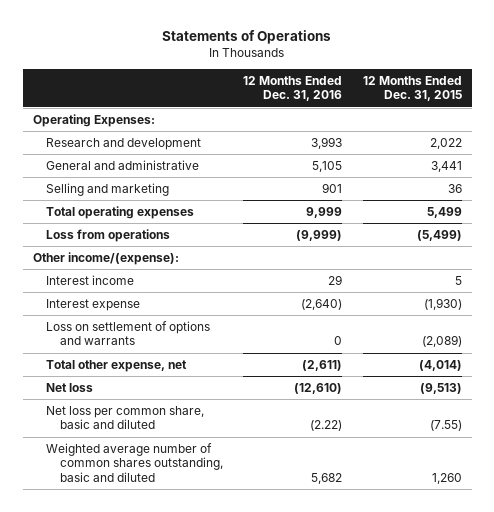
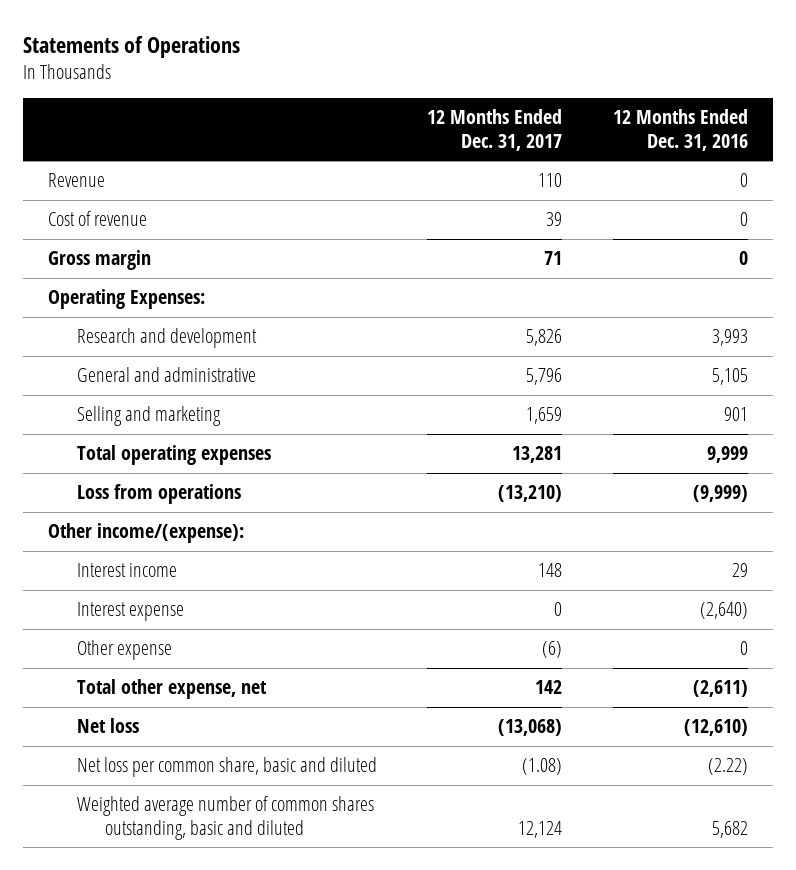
[362,75,462,102] 12 Months Ended Dec. 31, 2015 -> none
none -> [427,109,563,151] 12 Months Ended Dec. 31, 2017
none -> [48,173,106,188] Revenue
none -> [48,211,148,227] Cost of revenue
none -> [48,250,152,271] Gross margin
[46,320,211,346] Loss on settlement of options and warrants -> none
none -> [76,640,172,661] Other expense

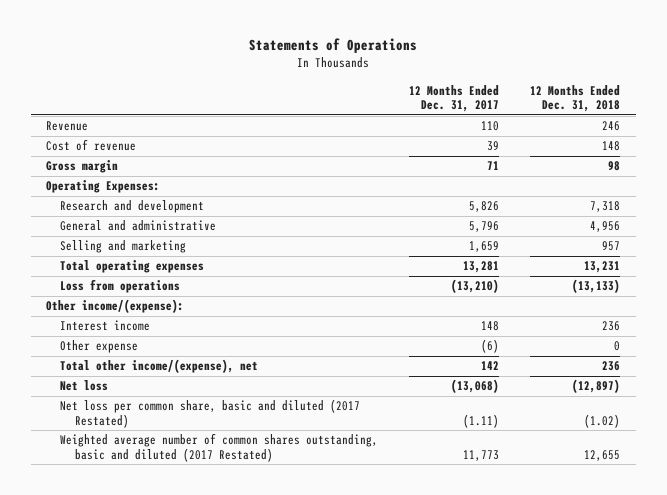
[612,109,748,151] 12 Months Ended Dec. 31, 2016 -> none
none -> [530,84,621,113] 12 Months Ended Dec. 31, 2018
[76,602,184,622] Interest expense -> none
[76,679,267,700] Total other expense, net -> [60,359,259,374] Total other income/(expense), net
[76,757,377,778] Net loss per common share, basic and diluted -> [60,399,361,429] Net loss per common share, basic and diluted (2017 Restated)
[522,758,563,776] (1.08) -> [463,414,500,429] (1.11)
[76,796,374,840] Weighted average number of common shares outstanding, basic and diluted -> [60,433,379,463] Weighted average number of common shares outstanding, basic and diluted (2017 Restated)
[518,820,563,838] 12,124 -> [463,450,500,462] 11,773

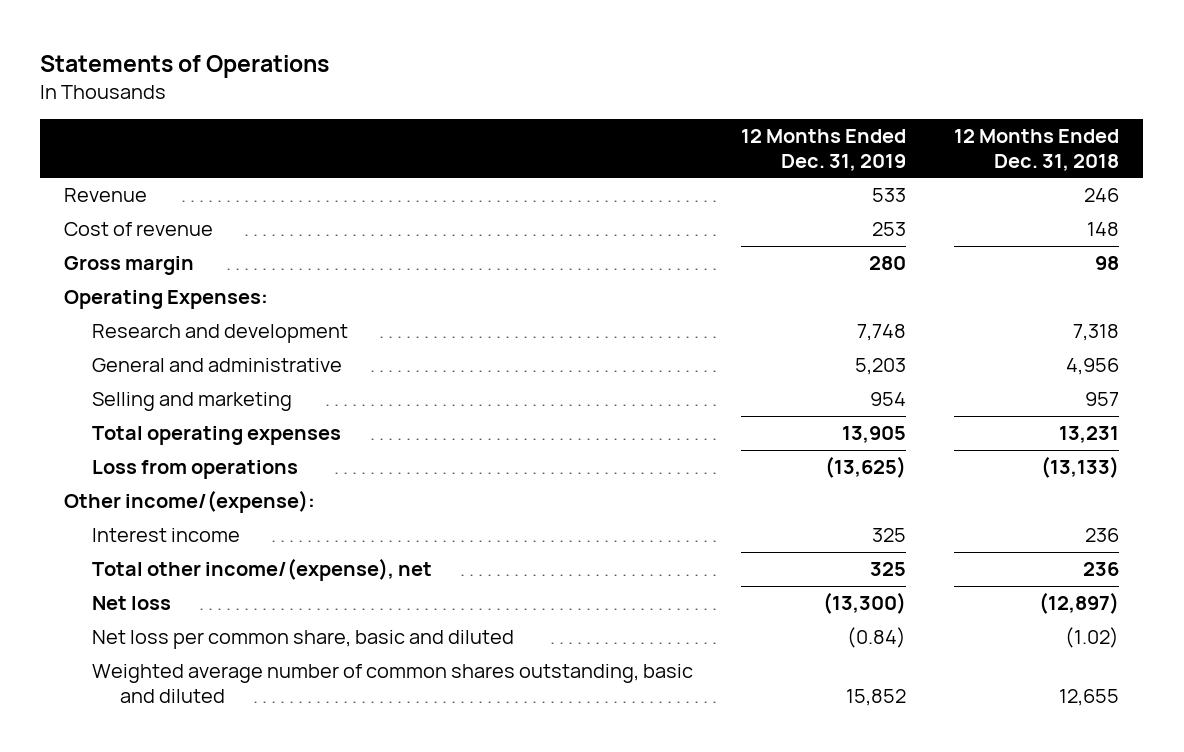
[409,84,500,113] 12 Months Ended Dec. 31, 2017 -> none
none -> [741,129,907,171] 12 Months Ended Dec. 31, 2019
[60,340,139,354] Other expense -> none
[60,399,361,429] Net loss per common share, basic and diluted (2017 Restated) -> [92,630,515,650] Net loss per common share, basic and diluted
[60,433,379,463] Weighted average number of common shares outstanding, basic and diluted (2017 Restated) -> [92,664,694,703] Weighted average number of common shares outstanding, basic and diluted

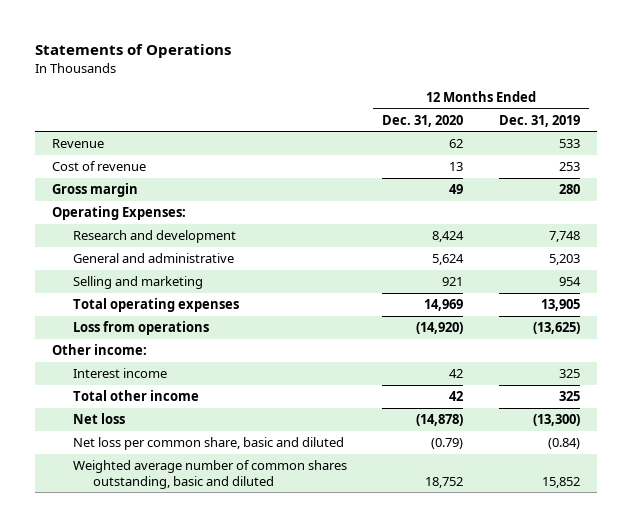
[954,129,1120,171] 12 Months Ended Dec. 31, 2018 -> none
none -> [382,114,464,127] Dec. 31, 2020
[64,490,316,514] Other income/(expense): -> [52,344,148,356] Other income:
[92,558,433,582] Total other income/(expense), net -> [72,390,199,402] Total other income

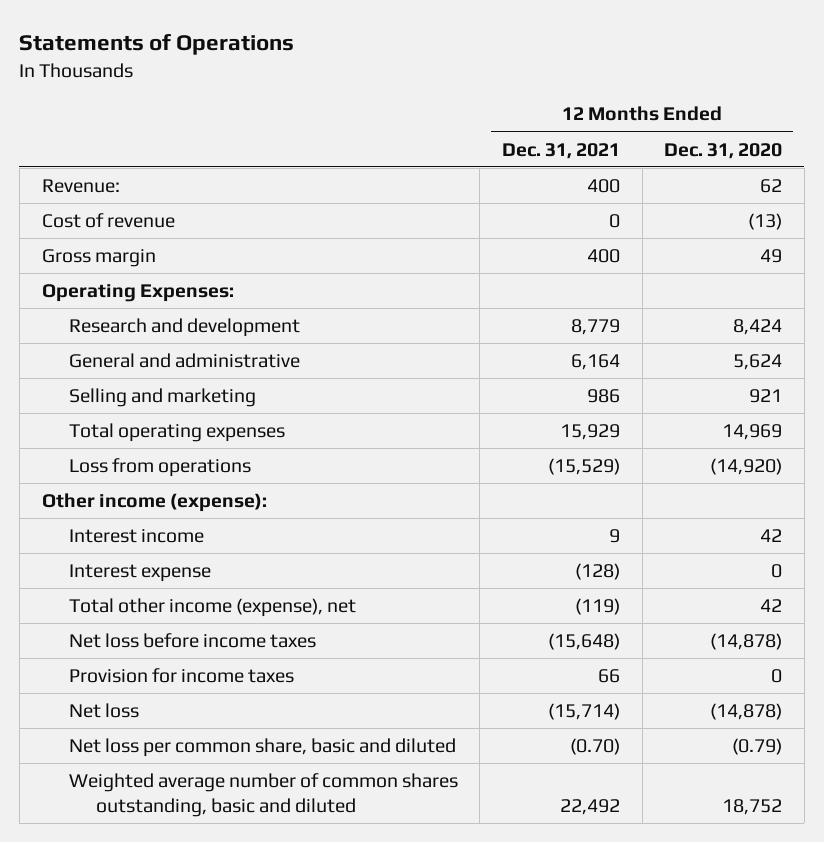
[498,114,580,127] Dec. 31, 2019 -> none
none -> [502,142,621,159] Dec. 31, 2021
[52,139,105,149] Revenue -> [41,178,120,193] Revenue:
[449,162,464,172] 13 -> [748,212,783,230] (13)
[52,344,148,356] Other income: -> [41,492,267,512] Other income (expense):
none -> [68,563,211,582] Interest expense
[72,390,199,402] Total other income -> [68,597,356,617] Total other income (expense), net
none -> [68,632,316,648] Net loss before income taxes
none -> [68,667,294,683] Provision for income taxes

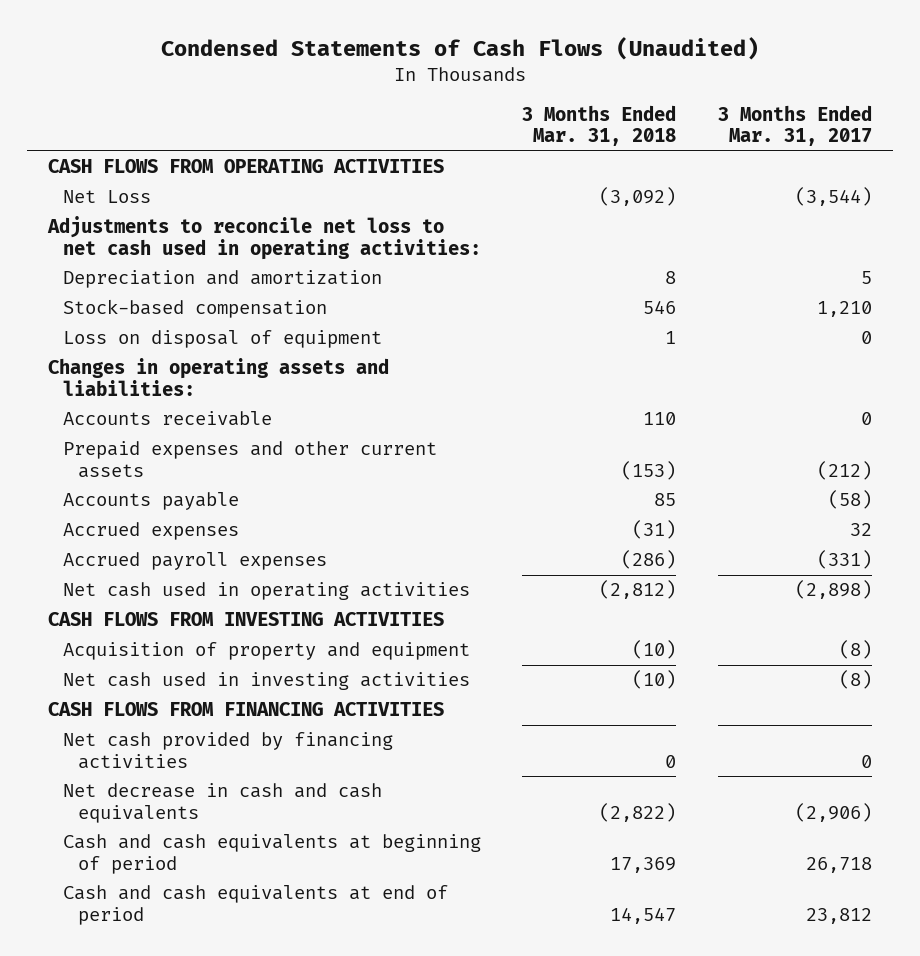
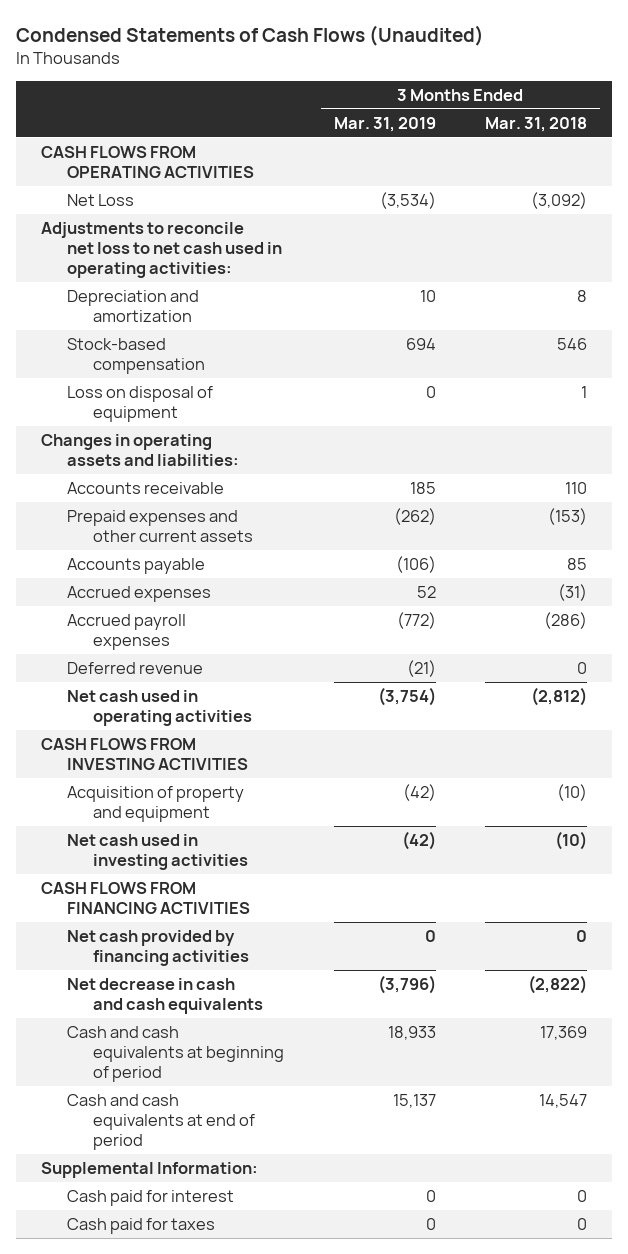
[718,104,873,147] 3 Months Ended Mar. 31, 2017 -> none
none -> [333,116,436,132] Mar. 31, 2019
none -> [66,662,203,675] Deferred revenue
none -> [40,1162,258,1179] Supplemental Information:
none -> [66,1190,234,1207] Cash paid for interest
none -> [66,1218,215,1235] Cash paid for taxes

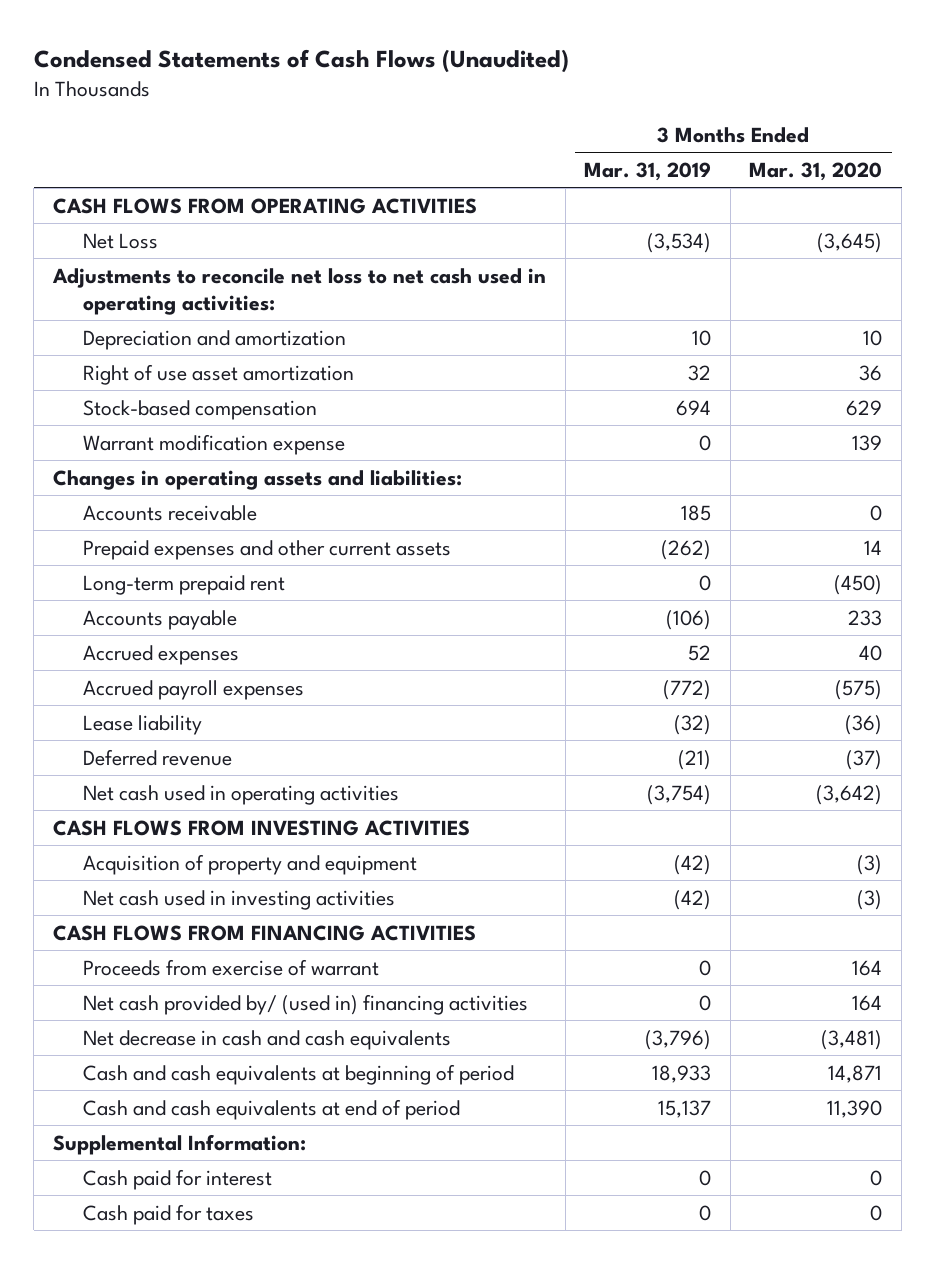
[485,116,588,132] Mar. 31, 2018 -> none
none -> [749,162,883,182] Mar. 31, 2020
none -> [83,363,355,385] Right of use asset amortization
[66,386,213,422] Loss on disposal of equipment -> none
none -> [83,433,346,455] Warrant modification expense
none -> [83,574,286,595] Long-term prepaid rent
none -> [83,714,203,735] Lease liability
none -> [83,958,380,976] Proceeds from exercise of warrant
[66,930,249,966] Net cash provided by financing activities -> [83,993,529,1015] Net cash provided by/ (used in) financing activities

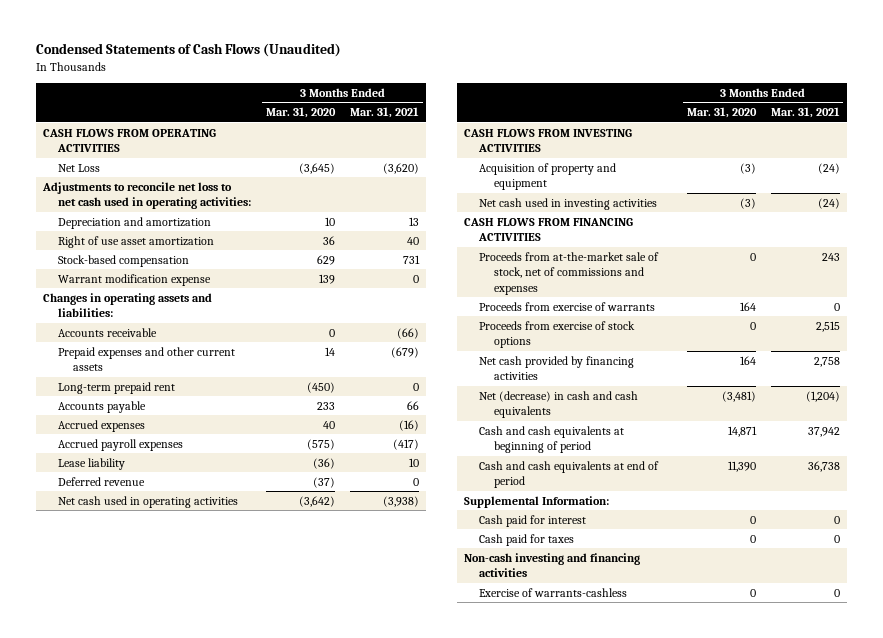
[584,162,712,182] Mar. 31, 2019 -> none
none -> [350,107,420,119] Mar. 31, 2021
none -> [479,251,660,295] Proceeds from at-the-market sale of stock, net of commissions and expenses
[83,958,380,976] Proceeds from exercise of warrant -> [479,301,656,311] Proceeds from exercise of warrants
none -> [479,320,636,349] Proceeds from exercise of stock options
[83,993,529,1015] Net cash provided by/ (used in) financing activities -> [479,355,635,381] Net cash provided by financing activities
[83,1029,452,1050] Net decrease in cash and cash equivalents -> [479,390,639,419] Net (decrease) in cash and cash equivalents
none -> [463,552,640,578] Non-cash investing and financing activities
none -> [479,587,628,597] Exercise of warrants-cashless

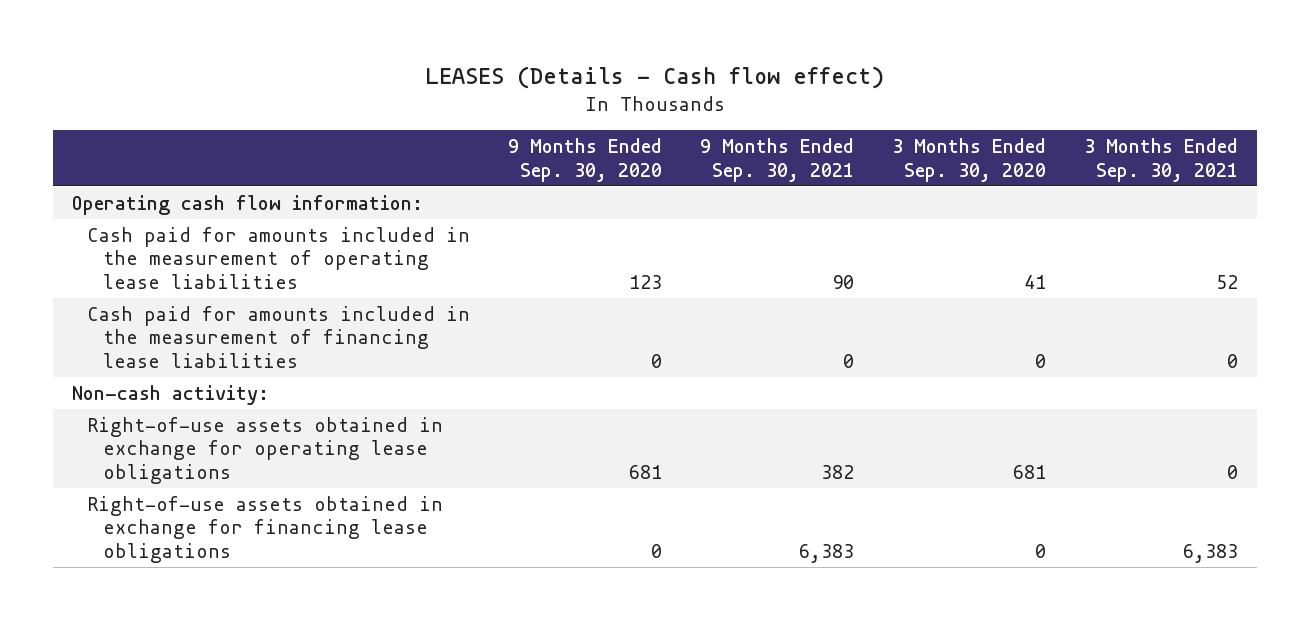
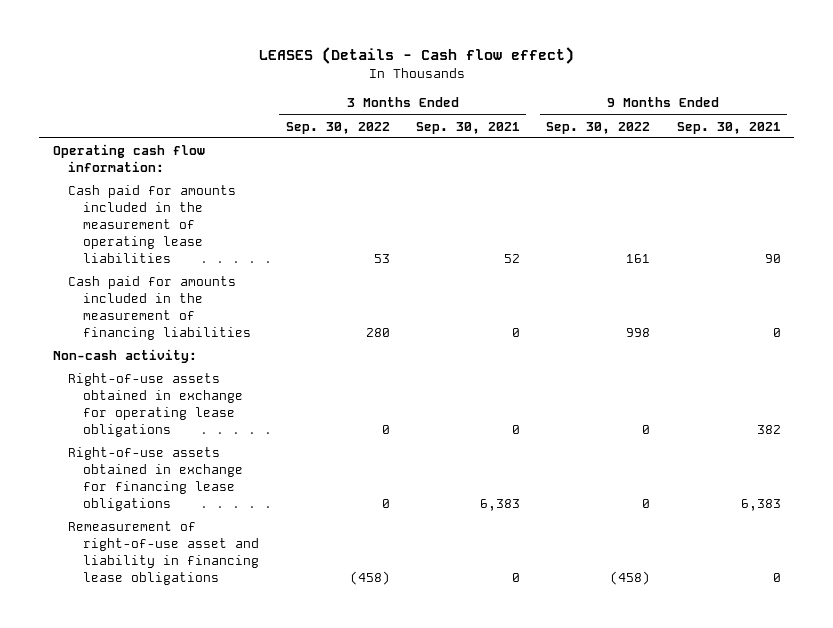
[508,138,663,182] 9 Months Ended Sep. 30, 2020 -> none
[891,138,1046,182] 3 Months Ended Sep. 30, 2020 -> none
none -> [285,121,390,134] Sep. 30, 2022
none -> [546,121,651,134] Sep. 30, 2022
[87,305,471,368] Cash paid for amounts included in the measurement of financing lease liabilities -> [67,276,252,341] Cash paid for amounts included in the measurement of financing liabilities
none -> [67,521,260,586] Remeasurement of right-of-use asset and liability in financing lease obligations

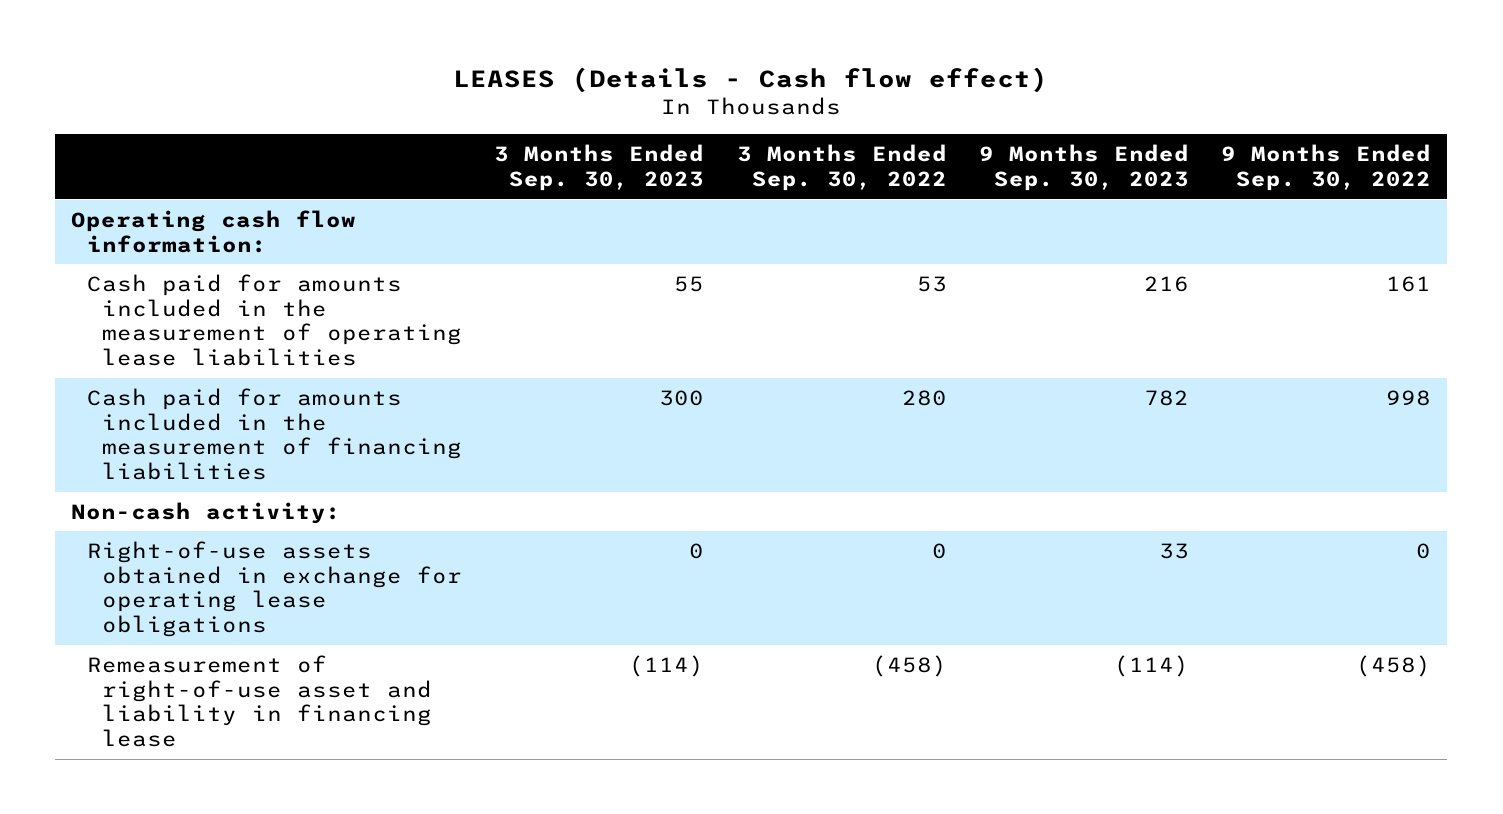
[415,121,520,134] Sep. 30, 2021 -> none
[676,121,781,134] Sep. 30, 2021 -> none
none -> [494,144,705,191] 3 Months Ended Sep. 30, 2023
none -> [978,144,1189,191] 9 Months Ended Sep. 30, 2023
[67,447,244,512] Right-of-use assets obtained in exchange for financing lease obligations -> none
[67,521,260,586] Remeasurement of right-of-use asset and liability in financing lease obligations -> [86,654,432,748] Remeasurement of right-of-use asset and liability in financing lease

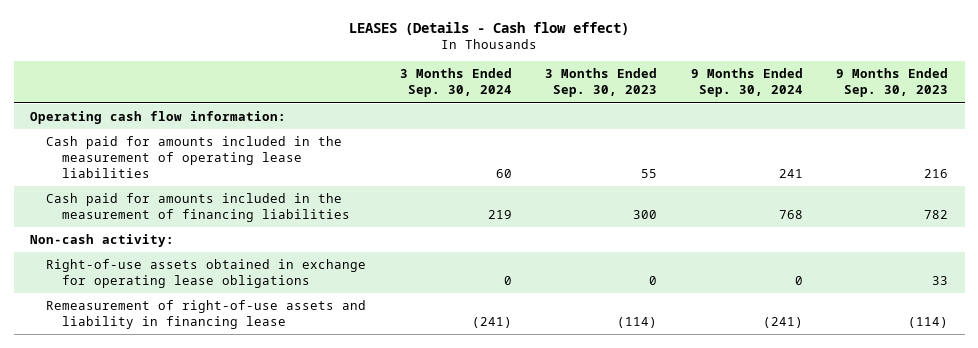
[736,144,947,191] 3 Months Ended Sep. 30, 2022 -> none
[1221,144,1432,191] 9 Months Ended Sep. 30, 2022 -> none
none -> [399,68,512,98] 3 Months Ended Sep. 30, 2024
none -> [690,68,803,98] 9 Months Ended Sep. 30, 2024
[86,654,432,748] Remeasurement of right-of-use asset and liability in financing lease -> [46,300,367,329] Remeasurement of right-of-use assets and liability in financing lease

